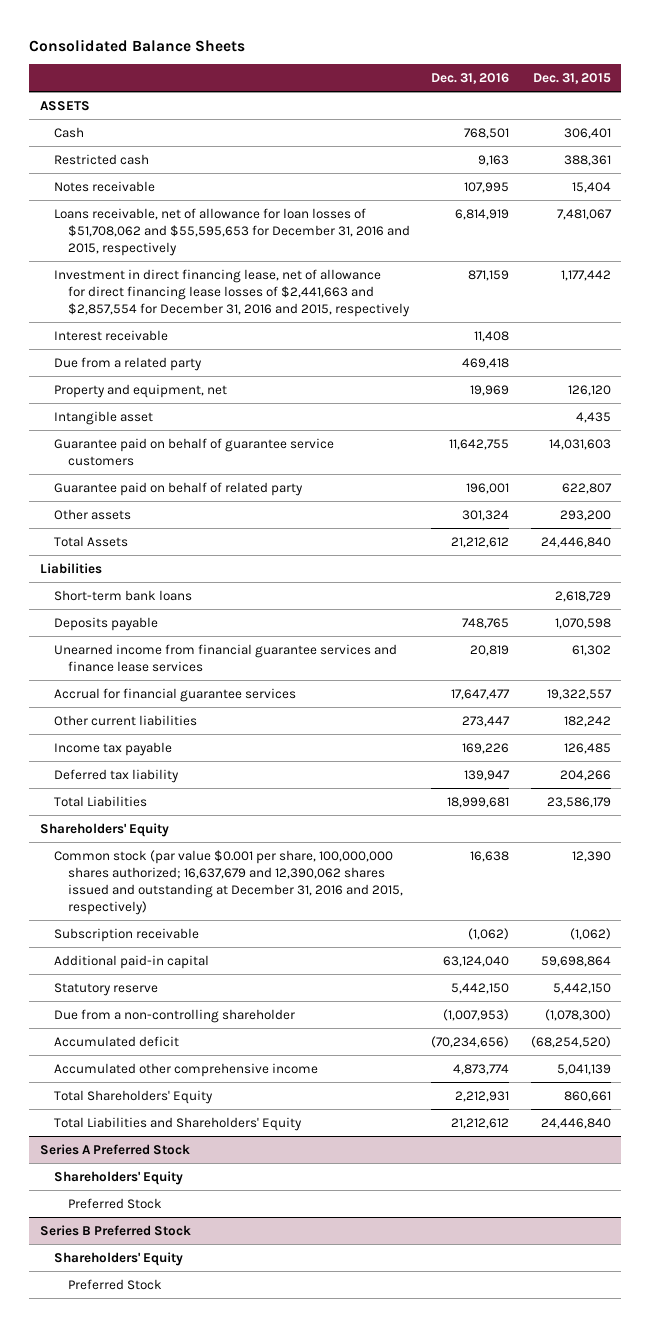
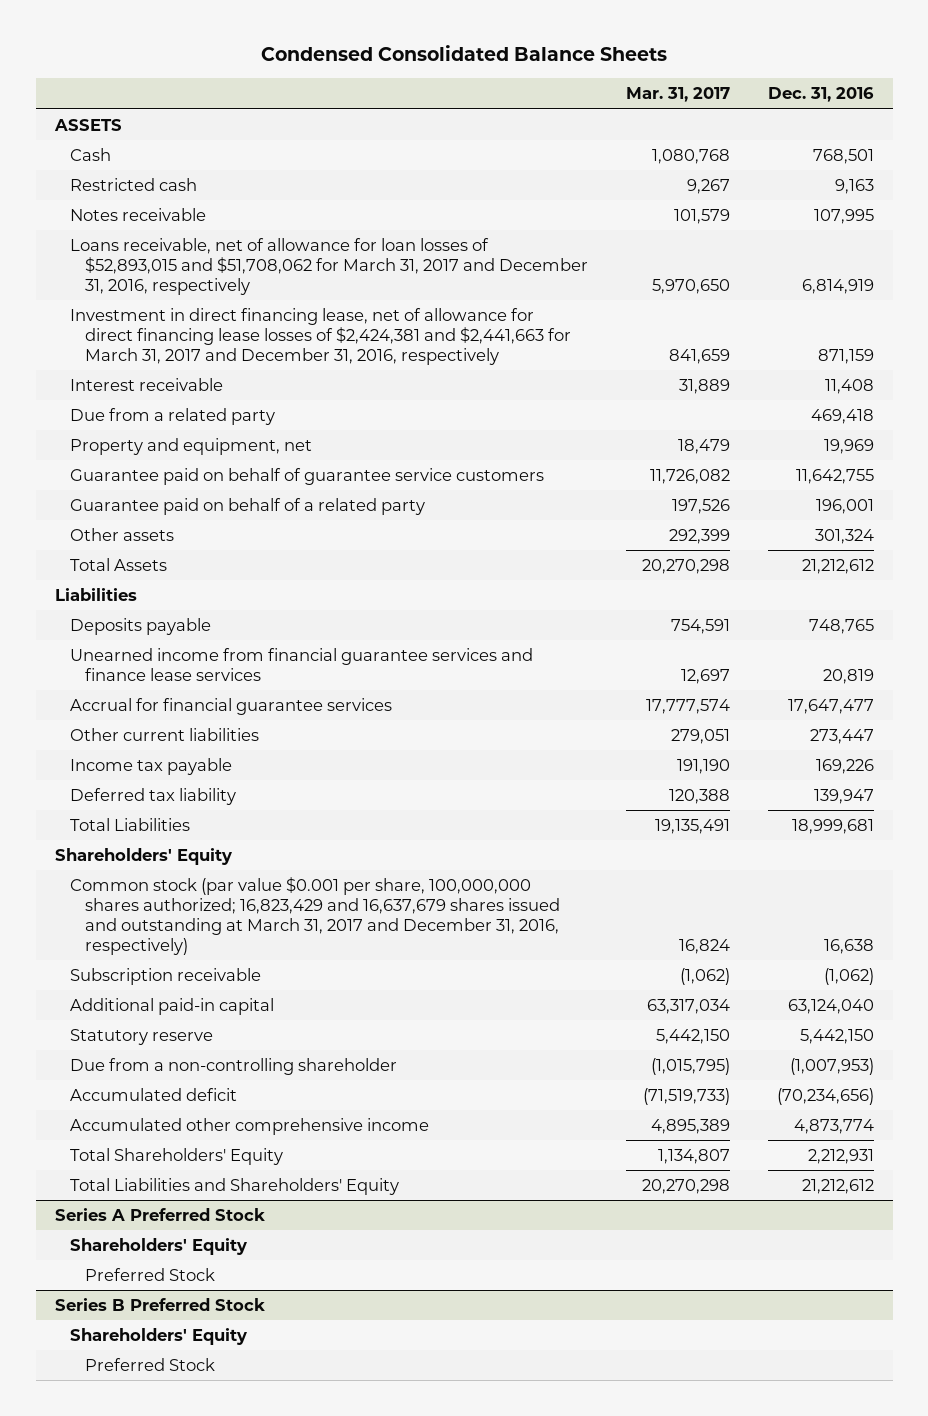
[29,38,246,52] Consolidated Balance Sheets -> [261,45,668,62] Condensed Consolidated Balance Sheets
[532,73,611,85] Dec. 31, 2015 -> none
none -> [625,87,730,103] Mar. 31, 2017
[54,207,411,256] Loans receivable, net of allowance for loan losses of $51,708,062 and $55,595,653 for December 31, 2016 and 2015, respectively -> [69,238,588,295] Loans receivable, net of allowance for loan losses of $52,893,015 and $51,708,062 for March 31, 2017 and December 31, 2016, respectively
[54,268,411,317] Investment in direct financing lease, net of allowance for direct financing lease losses of $2,441,663 and $2,857,554 for December 31, 2016 and 2015, respectively -> [69,308,571,365] Investment in direct financing lease, net of allowance for direct financing lease losses of $2,424,381 and $2,441,663 for March 31, 2017 and December 31, 2016, respectively
[54,410,154,425] Intangible asset -> none
[54,481,304,496] Guarantee paid on behalf of related party -> [69,498,425,516] Guarantee paid on behalf of a related party
[54,589,193,601] Short-term bank loans -> none
[54,849,404,915] Common stock (par value $0.001 per share, 100,000,000 shares authorized; 16,637,679 and 12,390,062 shares issued and outstanding at December 31, 2016 and 2015, respectively) -> [69,877,560,955] Common stock (par value $0.001 per share, 100,000,000 shares authorized; 16,823,429 and 16,637,679 shares issued and outstanding at March 31, 2017 and December 31, 2016, respectively)

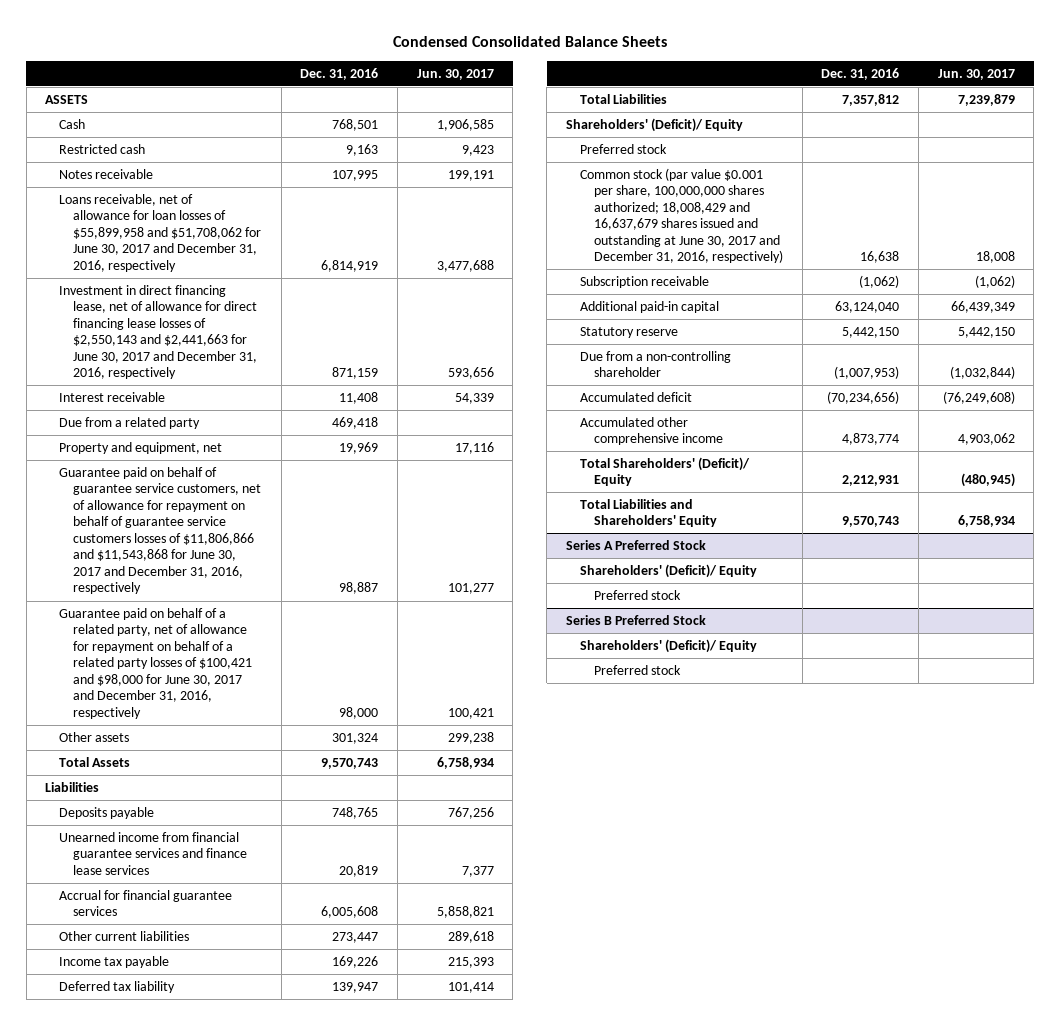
[625,87,730,103] Mar. 31, 2017 -> none
none -> [416,68,494,80] Jun. 30, 2017
[69,238,588,295] Loans receivable, net of allowance for loan losses of $52,893,015 and $51,708,062 for March 31, 2017 and December 31, 2016, respectively -> [59,193,262,272] Loans receivable, net of allowance for loan losses of $55,899,958 and $51,708,062 for June 30, 2017 and December 31, 2016, respectively
[69,308,571,365] Investment in direct financing lease, net of allowance for direct financing lease losses of $2,424,381 and $2,441,663 for March 31, 2017 and December 31, 2016, respectively -> [59,284,258,380] Investment in direct financing lease, net of allowance for direct financing lease losses of $2,550,143 and $2,441,663 for June 30, 2017 and December 31, 2016, respectively
[69,468,544,486] Guarantee paid on behalf of guarantee service customers -> none
none -> [59,466,262,595] Guarantee paid on behalf of guarantee service customers, net of allowance for repayment on behalf of guarantee service customers losses of $11,806,866 and $11,543,868 for June 30, 2017 and December 31, 2016, respectively
[69,498,425,516] Guarantee paid on behalf of a related party -> [59,607,253,719] Guarantee paid on behalf of a related party, net of allowance for repayment on behalf of a related party losses of $100,421 and $98,000 for June 30, 2017 and December 31, 2016, respectively
[815,499,874,515] 196,001 -> [339,706,379,719] 98,000
[801,559,874,575] 21,212,612 -> [321,757,379,769] 9,570,743
[787,699,874,715] 17,647,477 -> [321,906,379,919] 6,005,608
[791,819,874,835] 18,999,681 -> [842,93,900,106] 7,357,812
[54,848,232,866] Shareholders' Equity -> [566,117,744,132] Shareholders' (Deficit)/ Equity
none -> [580,143,668,154] Preferred stock
[69,877,560,955] Common stock (par value $0.001 per share, 100,000,000 shares authorized; 16,823,429 and 16,637,679 shares issued and outstanding at March 31, 2017 and December 31, 2016, respectively) -> [580,167,783,264] Common stock (par value $0.001 per share, 100,000,000 shares authorized; 18,008,429 and 16,637,679 shares issued and outstanding at June 30, 2017 and December 31, 2016, respectively)
[69,1148,283,1166] Total Shareholders' Equity -> [580,456,751,487] Total Shareholders' (Deficit)/ Equity
[801,1179,874,1195] 21,212,612 -> [842,516,900,528] 9,570,743
[69,1238,247,1256] Shareholders' Equity -> [580,563,758,578] Shareholders' (Deficit)/ Equity
[84,1268,215,1282] Preferred Stock -> [593,589,681,600] Preferred stock
[69,1328,247,1346] Shareholders' Equity -> [580,638,758,653] Shareholders' (Deficit)/ Equity
[84,1358,215,1372] Preferred Stock -> [593,664,681,675] Preferred stock

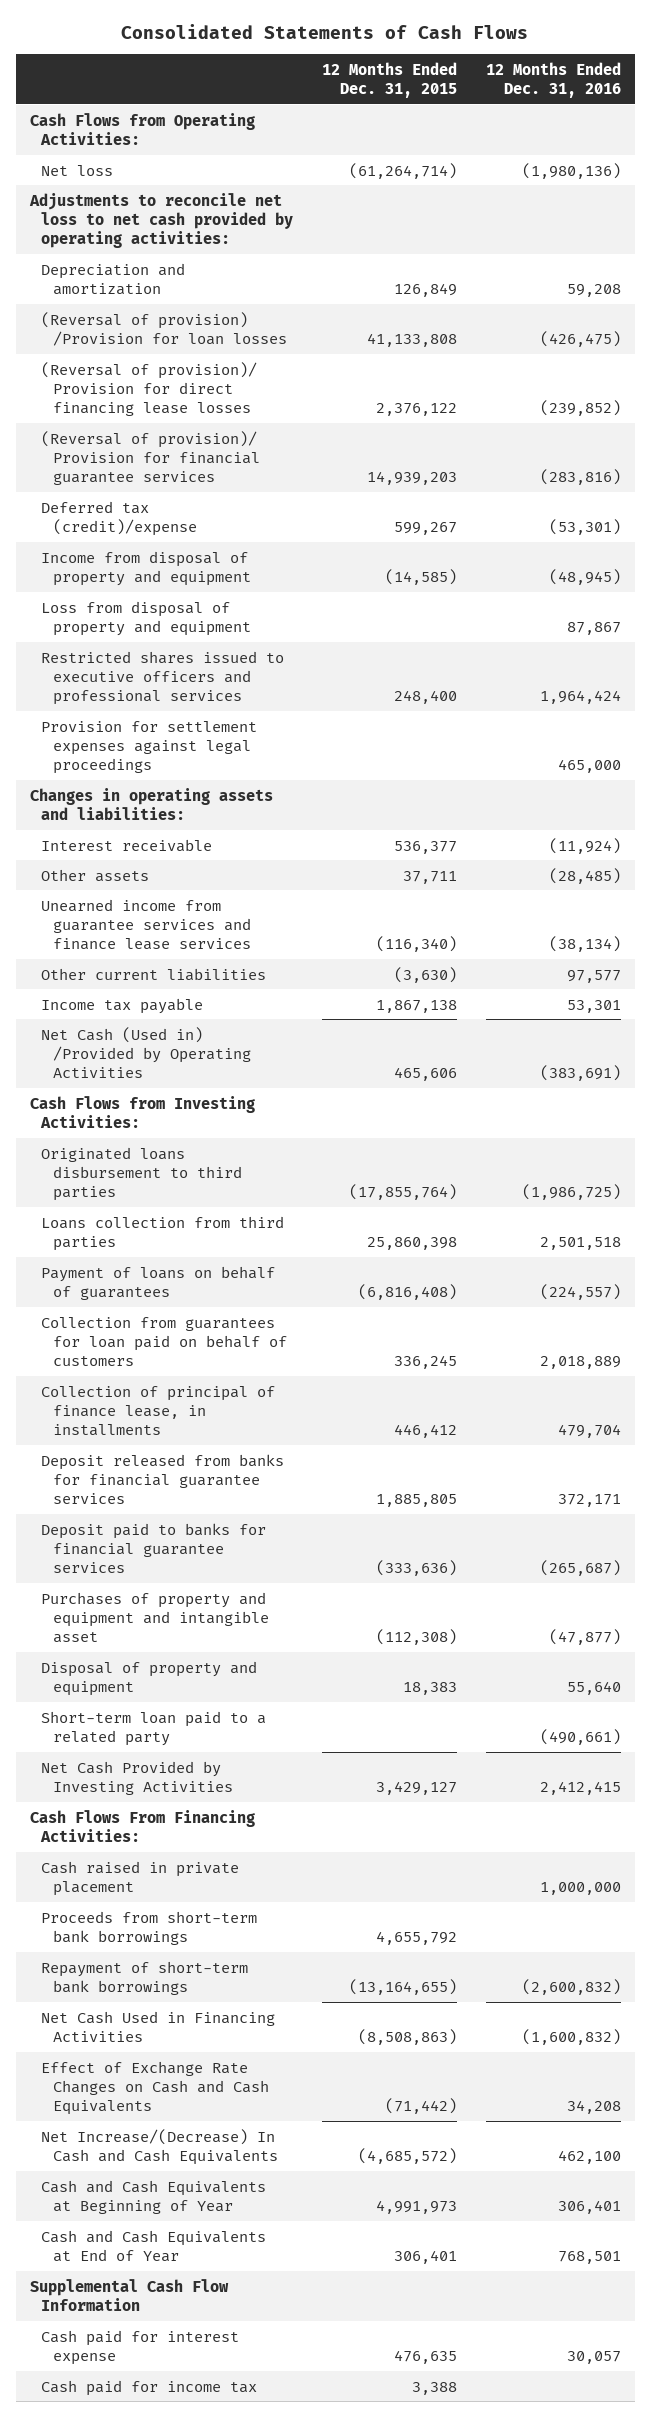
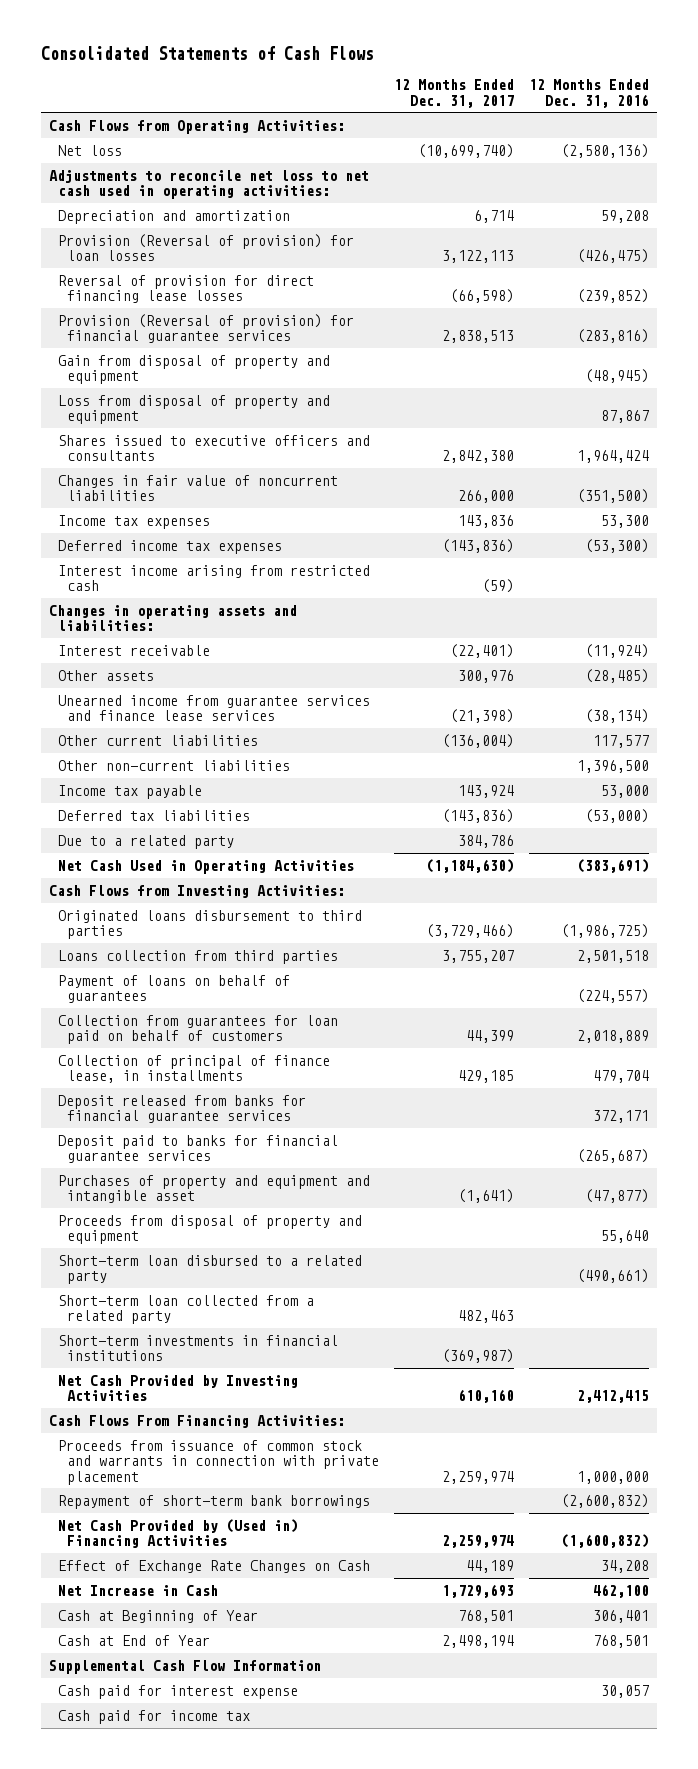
[322,61,458,98] 12 Months Ended Dec. 31, 2015 -> none
none -> [394,79,515,108] 12 Months Ended Dec. 31, 2017
[521,162,621,179] (1,980,136) -> [561,143,650,158] (2,580,136)
[29,192,294,249] Adjustments to reconcile net loss to net cash provided by operating activities: -> [48,169,369,200] Adjustments to reconcile net loss to net cash used in operating activities:
[41,500,197,536] Deferred tax (credit)/expense -> none
[41,311,287,346] (Reversal of provision) /Provision for loan losses -> [57,233,354,262] Provision (Reversal of provision) for loan losses
[41,361,258,417] (Reversal of provision)/ Provision for direct financing lease losses -> [57,274,314,304] Reversal of provision for direct financing lease losses
[41,430,260,486] (Reversal of provision)/ Provision for financial guarantee services -> [57,313,354,344] Provision (Reversal of provision) for financial guarantee services
[41,550,251,586] Income from disposal of property and equipment -> [57,354,330,385] Gain from disposal of property and equipment
[41,720,258,775] Provision for settlement expenses against legal proceedings -> none
[41,650,285,706] Restricted shares issued to executive officers and professional services -> [57,434,370,462] Shares issued to executive officers and consultants
none -> [57,474,338,502] Changes in fair value of noncurrent liabilities
none -> [57,514,210,529] Income tax expenses
none -> [57,539,282,554] Deferred income tax expenses
none -> [57,564,370,592] Interest income arising from restricted cash
[566,969,621,983] 97,577 -> [593,734,650,748] 117,577
none -> [57,759,290,771] Other non-current liabilities
[566,999,621,1013] 53,301 -> [601,784,650,798] 53,000
none -> [57,809,250,821] Deferred tax liabilities
none -> [57,834,234,849] Due to a related party
[41,1026,251,1079] Net Cash (Used in) /Provided by Operating Activities -> [57,859,354,874] Net Cash Used in Operating Activities
[41,1660,258,1696] Disposal of property and equipment -> [57,1214,362,1245] Proceeds from disposal of property and equipment
[41,1710,267,1746] Short-term loan paid to a related party -> [57,1254,362,1285] Short-term loan disbursed to a related party
none -> [57,1294,314,1325] Short-term loan collected from a related party
none -> [57,1334,338,1362] Short-term investments in financial institutions
[41,1860,240,1896] Cash raised in private placement -> none
[41,1910,258,1945] Proceeds from short-term bank borrowings -> none
none -> [57,1439,380,1485] Proceeds from issuance of common stock and warrants in connection with private placement
[41,2010,276,2042] Net Cash Used in Financing Activities -> [57,1518,298,1549] Net Cash Provided by (Used in) Financing Activities
[41,2060,269,2116] Effect of Exchange Rate Changes on Cash and Cash Equivalents -> [57,1559,370,1573] Effect of Exchange Rate Changes on Cash
[41,2128,278,2165] Net Increase/(Decrease) In Cash and Cash Equivalents -> [57,1584,218,1596] Net Increase in Cash
[41,2179,267,2214] Cash and Cash Equivalents at Beginning of Year -> [57,1609,258,1623] Cash at Beginning of Year
[41,2229,267,2262] Cash and Cash Equivalents at End of Year -> [57,1634,210,1646] Cash at End of Year

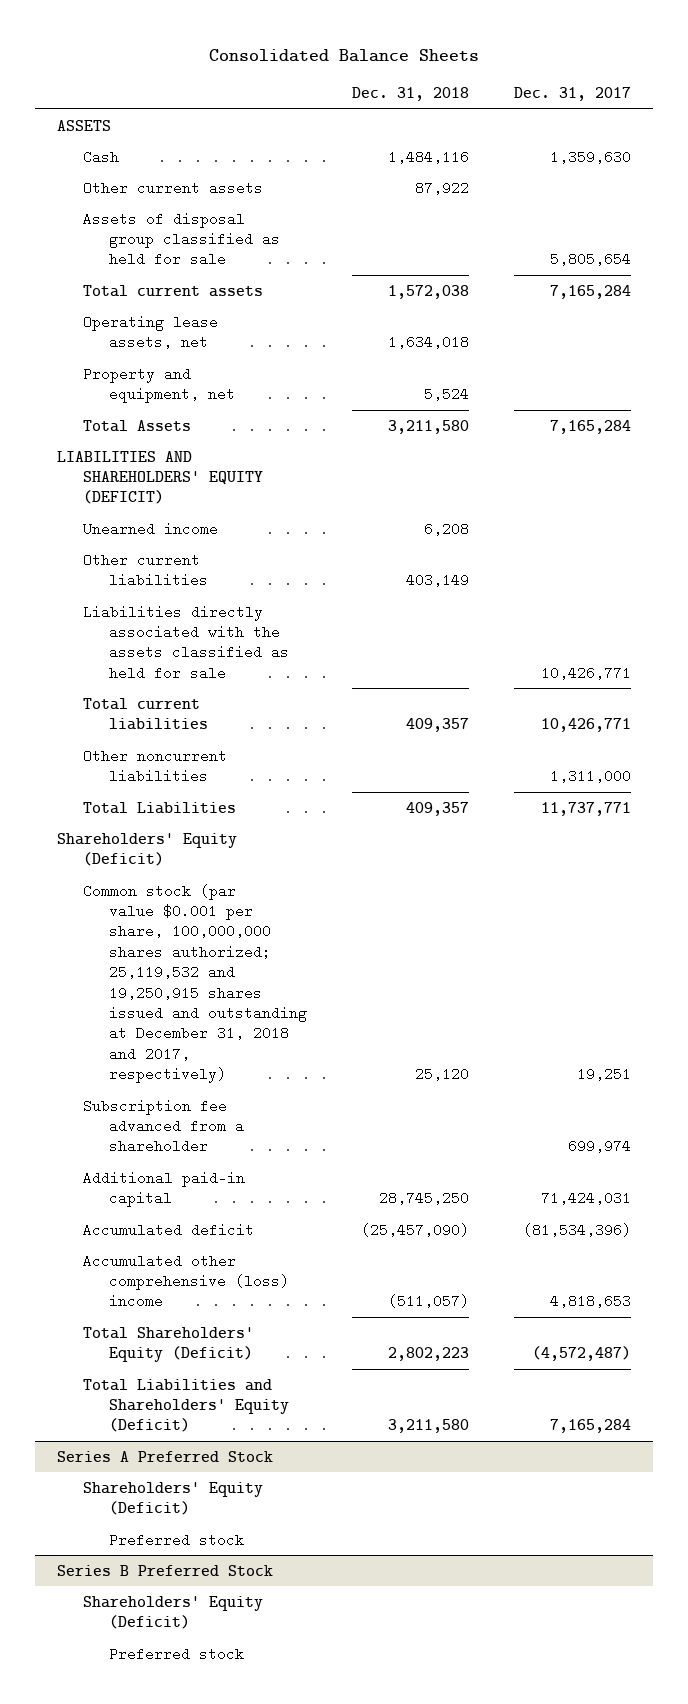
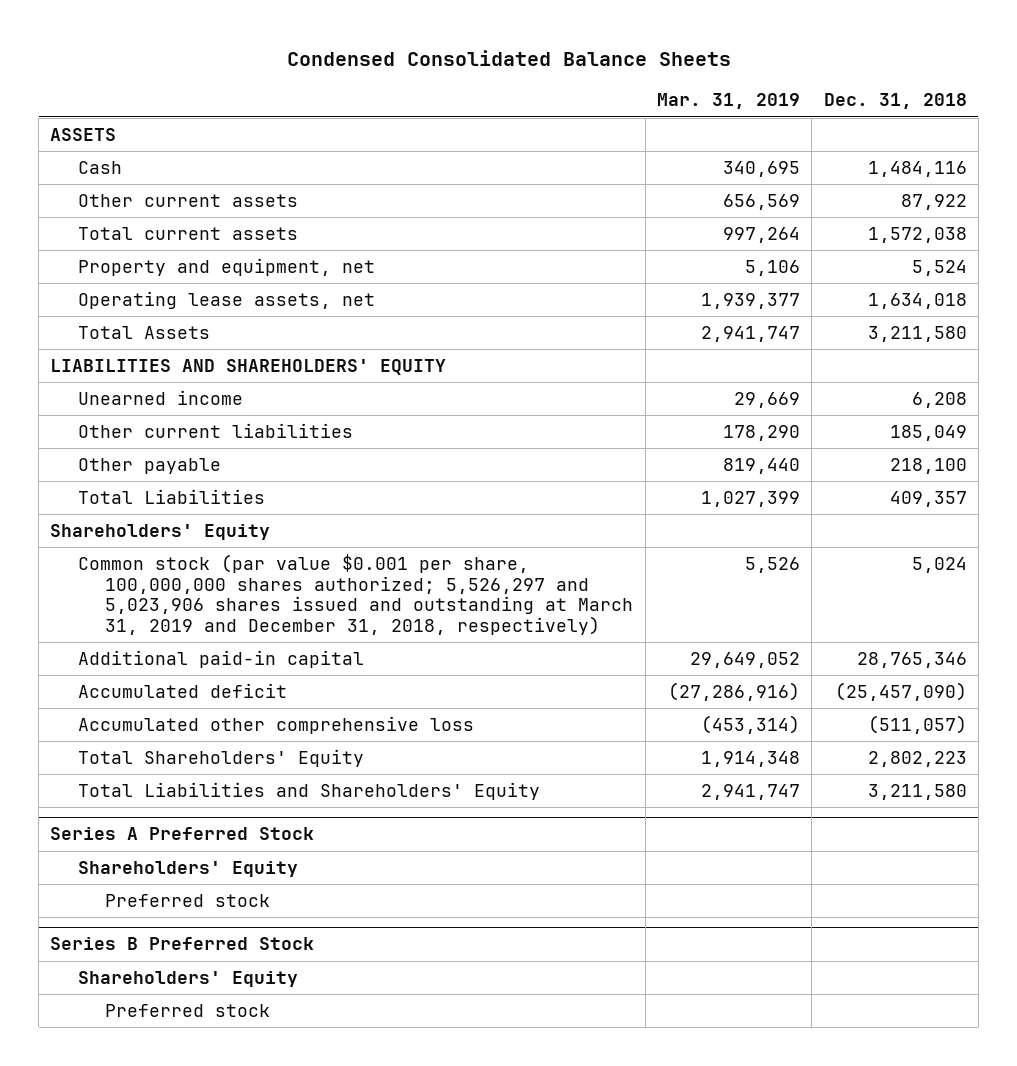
[209,48,480,62] Consolidated Balance Sheets -> [286,49,731,66] Condensed Consolidated Balance Sheets
[513,86,631,101] Dec. 31, 2017 -> none
none -> [656,93,800,110] Mar. 31, 2019
[83,211,280,267] Assets of disposal group classified as held for sale -> none
[83,314,219,350] Operating lease assets, net -> [77,291,375,310] Operating lease assets, net
[57,450,264,505] LIABILITIES AND SHAREHOLDERS' EQUITY (DEFICIT) -> [50,359,447,376] LIABILITIES AND SHAREHOLDERS' EQUITY
[83,604,289,680] Liabilities directly associated with the assets classified as held for sale -> none
[83,697,208,731] Total current liabilities -> none
[83,748,228,784] Other noncurrent liabilities -> none
[405,573,469,588] 403,149 -> [889,425,967,442] 185,049
none -> [77,458,221,475] Other payable
[83,1098,244,1154] Subscription fee advanced from a shareholder -> none
[57,832,238,867] Shareholders' Equity (Deficit) -> [50,524,271,541] Shareholders' Equity
[83,883,307,1084] Common stock (par value $0.001 per share, 100,000,000 shares authorized; 25,119,532 and 19,250,915 shares issued and outstanding at December 31, 2018 and 2017, respectively) -> [77,554,634,635] Common stock (par value $0.001 per share, 100,000,000 shares authorized; 5,526,297 and 5,023,906 shares issued and outstanding at March 31, 2019 and December 31, 2018, respectively)
[414,1067,469,1082] 25,120 -> [911,557,967,574] 5,024
[378,1191,469,1206] 28,745,250 -> [856,652,967,669] 28,765,346
[83,1253,289,1309] Accumulated other comprehensive (loss) income -> [77,716,474,735] Accumulated other comprehensive loss
[83,1326,255,1363] Total Shareholders' Equity (Deficit) -> [77,749,364,768] Total Shareholders' Equity
[83,1378,289,1433] Total Liabilities and Shareholders' Equity (Deficit) -> [77,782,540,801] Total Liabilities and Shareholders' Equity
[83,1481,264,1516] Shareholders' Equity (Deficit) -> [77,861,298,878] Shareholders' Equity
[83,1595,264,1630] Shareholders' Equity (Deficit) -> [77,971,298,988] Shareholders' Equity

